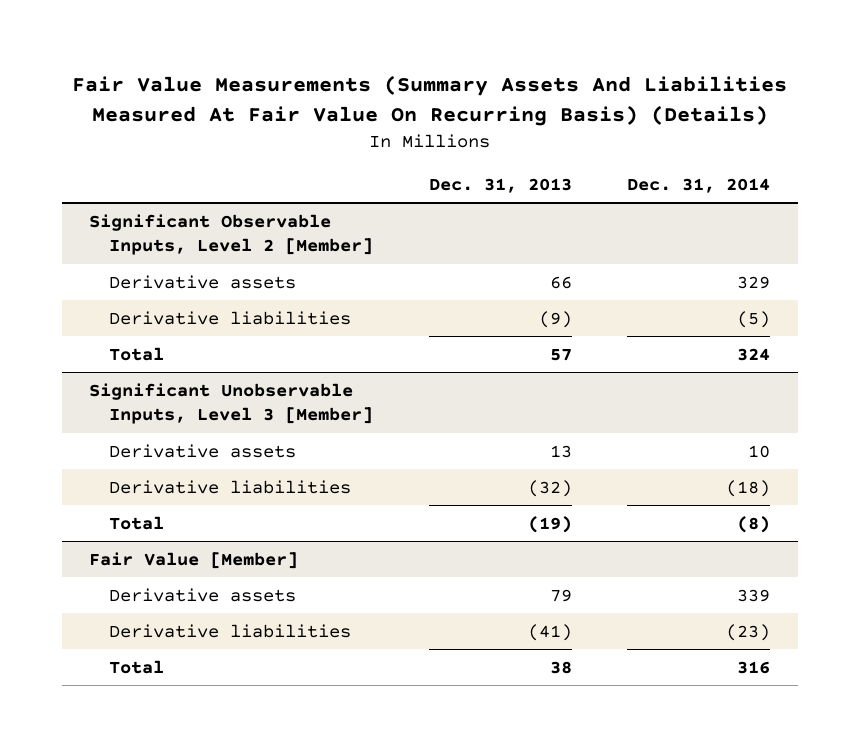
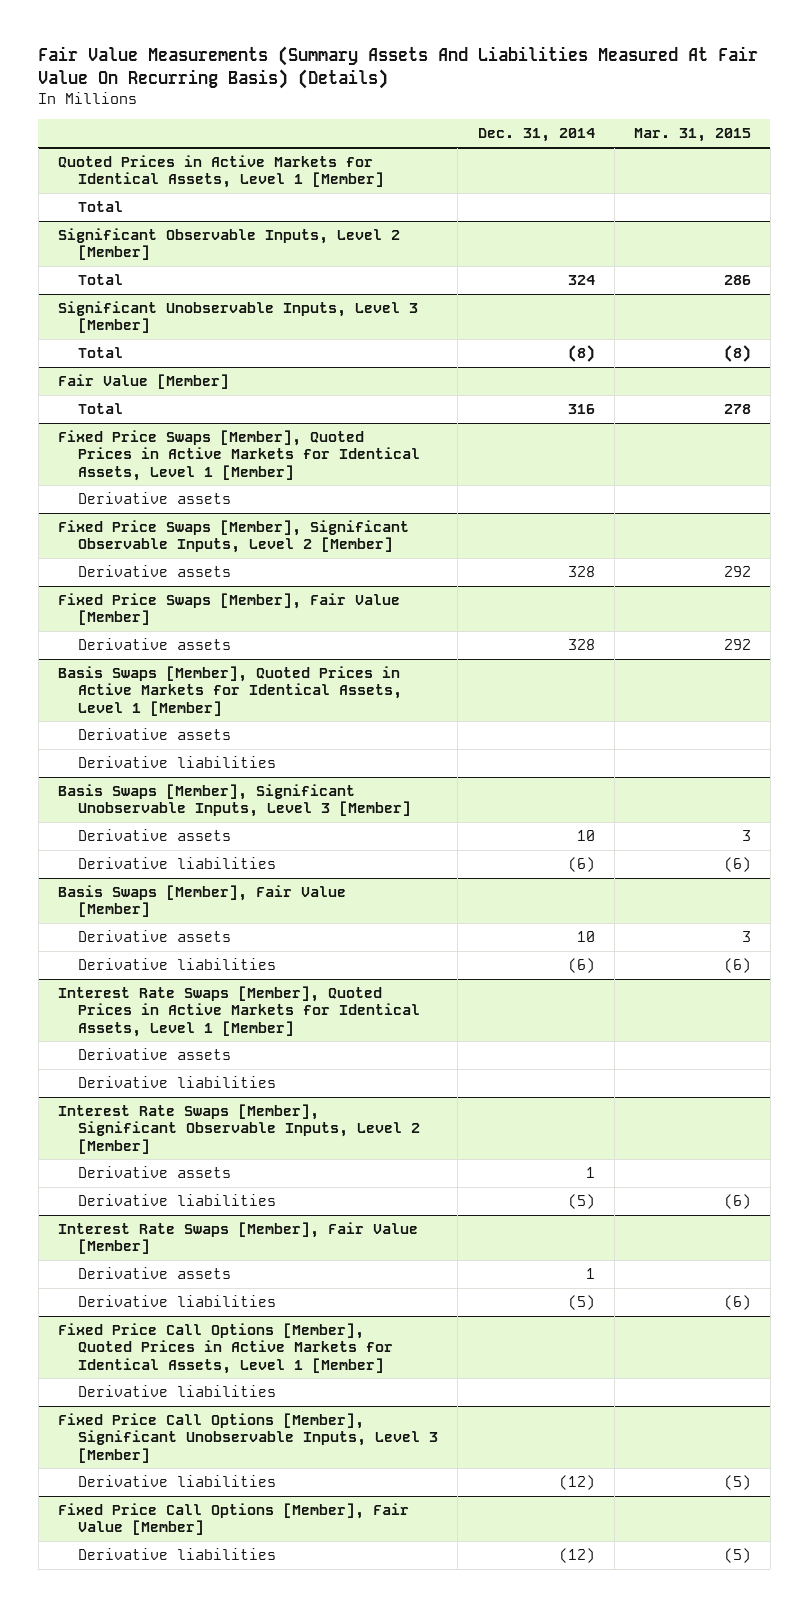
[428,177,572,193] Dec. 31, 2013 -> none
none -> [633,128,751,143] Mar. 31, 2015
none -> [57,155,385,189] Quoted Prices in Active Markets for Identical Assets, Level 1 [Member]
none -> [78,201,124,213] Total
[109,274,297,289] Derivative assets -> none
[109,310,352,325] Derivative liabilities -> none
[109,443,297,458] Derivative assets -> none
[109,479,352,494] Derivative liabilities -> none
[109,587,297,602] Derivative assets -> none
[109,623,352,638] Derivative liabilities -> none
none -> [57,430,421,481] Fixed Price Swaps [Member], Quoted Prices in Active Markets for Identical Assets, Level 1 [Member]
none -> [78,492,232,505] Derivative assets
none -> [57,520,409,554] Fixed Price Swaps [Member], Significant Observable Inputs, Level 2 [Member]
none -> [78,565,232,578] Derivative assets
none -> [57,593,400,626] Fixed Price Swaps [Member], Fair Value [Member]
none -> [78,638,232,651] Derivative assets
none -> [57,666,403,716] Basis Swaps [Member], Quoted Prices in Active Markets for Identical Assets, Level 1 [Member]
none -> [78,728,232,741] Derivative assets
none -> [78,756,277,769] Derivative liabilities
none -> [57,784,412,818] Basis Swaps [Member], Significant Unobservable Inputs, Level 3 [Member]
none -> [78,829,232,842] Derivative assets
none -> [78,857,277,870] Derivative liabilities
none -> [57,885,346,918] Basis Swaps [Member], Fair Value [Member]
none -> [78,930,232,943] Derivative assets
none -> [78,958,277,971] Derivative liabilities
none -> [57,986,421,1037] Interest Rate Swaps [Member], Quoted Prices in Active Markets for Identical Assets, Level 1 [Member]
none -> [78,1048,232,1061] Derivative assets
none -> [78,1076,277,1089] Derivative liabilities
none -> [57,1104,421,1154] Interest Rate Swaps [Member], Significant Observable Inputs, Level 2 [Member]
none -> [78,1166,232,1179] Derivative assets
none -> [78,1194,277,1207] Derivative liabilities
none -> [57,1222,418,1255] Interest Rate Swaps [Member], Fair Value [Member]
none -> [78,1267,232,1280] Derivative assets
none -> [78,1295,277,1308] Derivative liabilities
none -> [57,1323,394,1374] Fixed Price Call Options [Member], Quoted Prices in Active Markets for Identical Assets, Level 1 [Member]
none -> [78,1385,277,1398] Derivative liabilities
none -> [57,1413,439,1463] Fixed Price Call Options [Member], Significant Unobservable Inputs, Level 3 [Member]
none -> [78,1475,277,1488] Derivative liabilities
none -> [57,1503,409,1536] Fixed Price Call Options [Member], Fair Value [Member]
none -> [78,1548,277,1561] Derivative liabilities

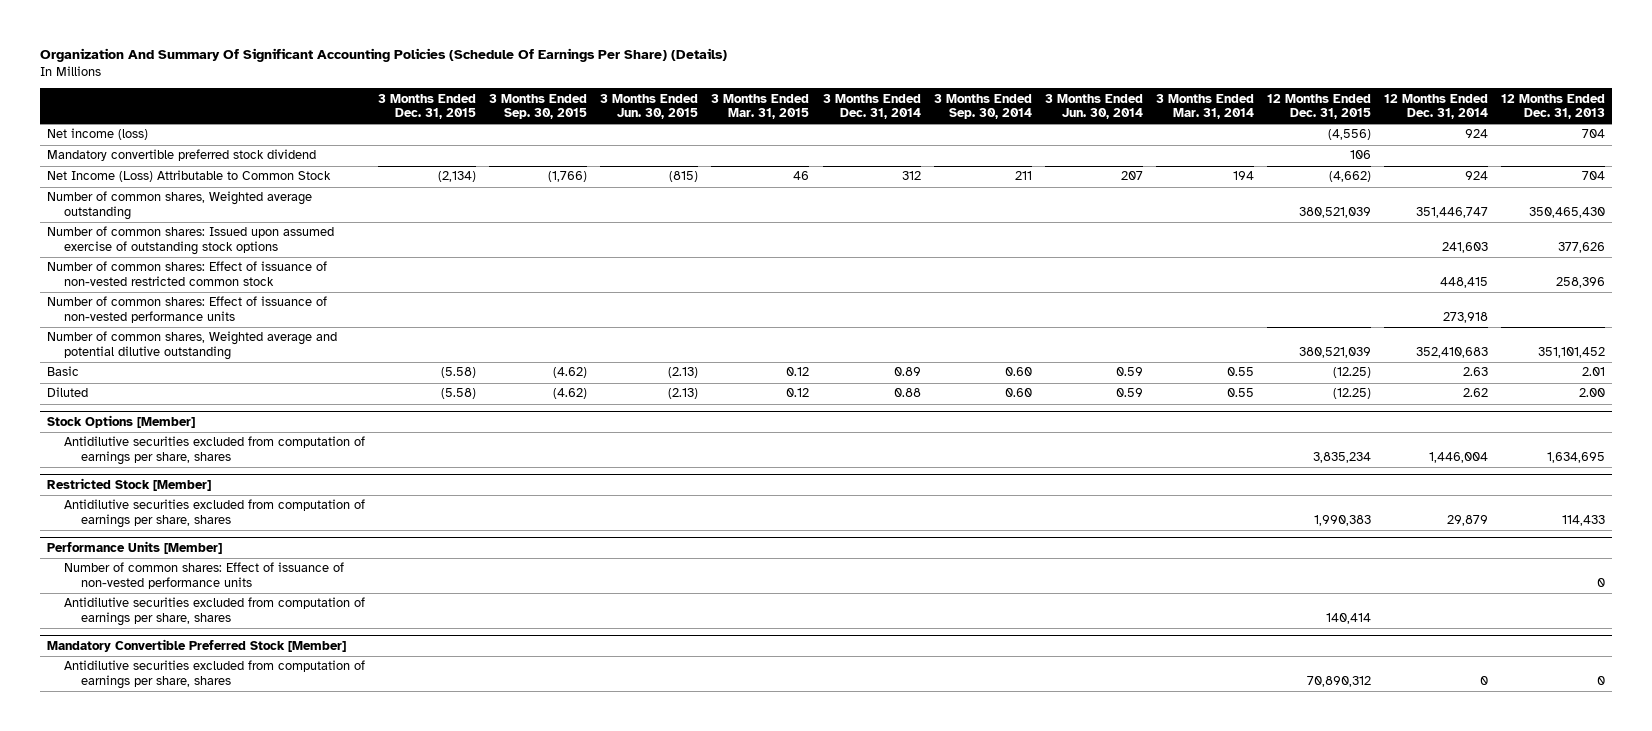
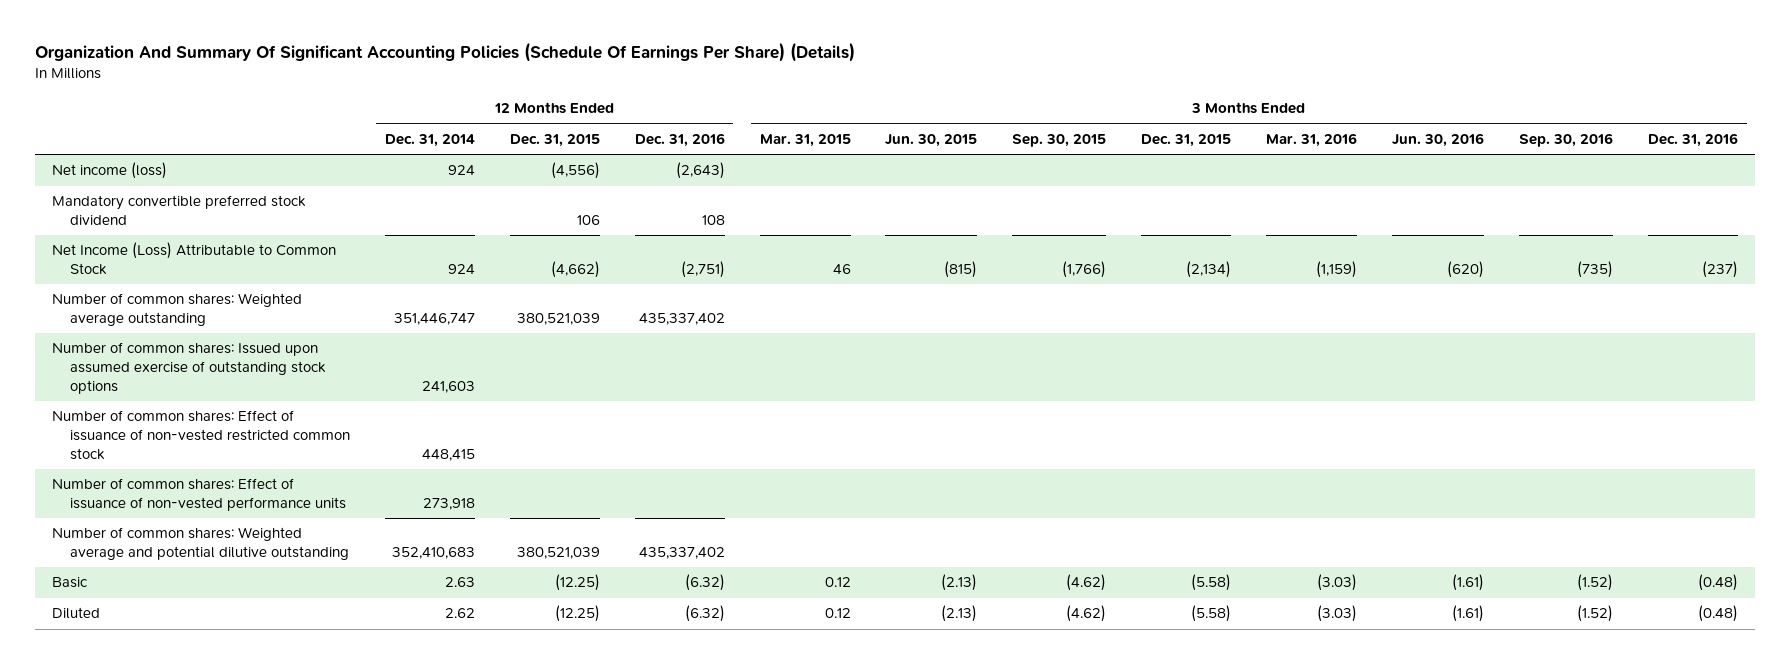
[822,93,921,120] 3 Months Ended Dec. 31, 2014 -> none
[933,93,1032,120] 3 Months Ended Sep. 30, 2014 -> none
[1044,93,1143,120] 3 Months Ended Jun. 30, 2014 -> none
[1155,93,1254,120] 3 Months Ended Mar. 31, 2014 -> none
[1501,93,1606,120] 12 Months Ended Dec. 31, 2013 -> none
none -> [634,132,725,147] Dec. 31, 2016
none -> [1266,132,1358,147] Mar. 31, 2016
none -> [1392,132,1485,147] Jun. 30, 2016
none -> [1519,132,1614,147] Sep. 30, 2016
none -> [1647,132,1738,147] Dec. 31, 2016
[46,191,312,220] Number of common shares, Weighted average outstanding -> [51,293,302,327] Number of common shares: Weighted average outstanding
[46,331,337,360] Number of common shares, Weighted average and potential dilutive outstanding -> [51,527,349,561] Number of common shares: Weighted average and potential dilutive outstanding
[46,414,195,428] Stock Options [Member] -> none
[63,436,365,465] Antidilutive securities excluded from computation of earnings per share, shares -> none
[46,477,211,491] Restricted Stock [Member] -> none
[63,499,365,528] Antidilutive securities excluded from computation of earnings per share, shares -> none
[46,540,222,554] Performance Units [Member] -> none
[63,562,344,589] Number of common shares: Effect of issuance of non-vested performance units -> none
[63,597,365,626] Antidilutive securities excluded from computation of earnings per share, shares -> none
[46,638,346,652] Mandatory Convertible Preferred Stock [Member] -> none
[63,660,365,689] Antidilutive securities excluded from computation of earnings per share, shares -> none

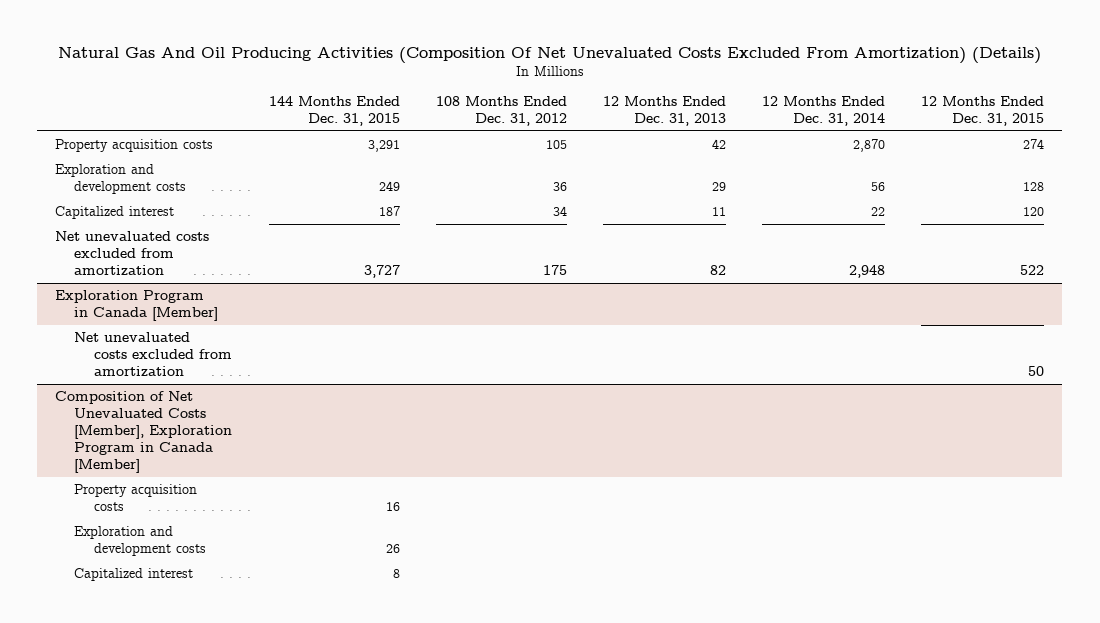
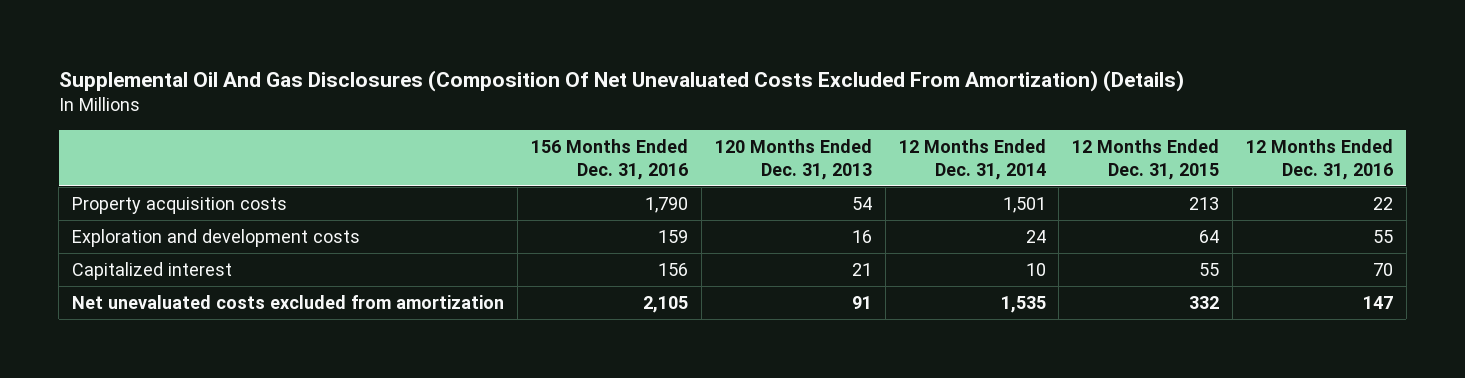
[57,46,1041,64] Natural Gas And Oil Producing Activities (Composition Of Net Unevaluated Costs Excluded From Amortization) (Details) -> [58,70,1184,93] Supplemental Oil And Gas Disclosures (Composition Of Net Unevaluated Costs Excluded From Amortization) (Details)
[268,96,400,127] 144 Months Ended Dec. 31, 2015 -> none
[435,96,567,127] 108 Months Ended Dec. 31, 2012 -> none
[603,96,727,127] 12 Months Ended Dec. 31, 2013 -> none
none -> [531,138,689,180] 156 Months Ended Dec. 31, 2016
none -> [714,138,872,180] 120 Months Ended Dec. 31, 2013
none -> [1246,138,1394,180] 12 Months Ended Dec. 31, 2016
[55,289,219,321] Exploration Program in Canada [Member] -> none
[74,331,232,376] Net unevaluated costs excluded from amortization -> none
[55,390,233,474] Composition of Net Unevaluated Costs [Member], Exploration Program in Canada [Member] -> none
[74,483,198,511] Property acquisition costs -> none
[74,525,206,556] Exploration and development costs -> none
[74,567,194,581] Capitalized interest -> none
[853,138,886,152] 2,870 -> [1002,196,1046,213] 1,501
[1023,138,1045,149] 274 -> [1189,196,1220,210] 213
[871,181,886,191] 56 -> [1025,229,1046,243] 24
[1023,181,1045,191] 128 -> [1199,229,1220,243] 64
[871,206,886,216] 22 -> [1025,262,1046,276] 10
[1023,206,1045,216] 120 -> [1199,262,1220,276] 55
[849,264,886,278] 2,948 -> [1000,295,1046,313] 1,535
[1020,264,1045,275] 522 -> [1189,295,1220,309] 332

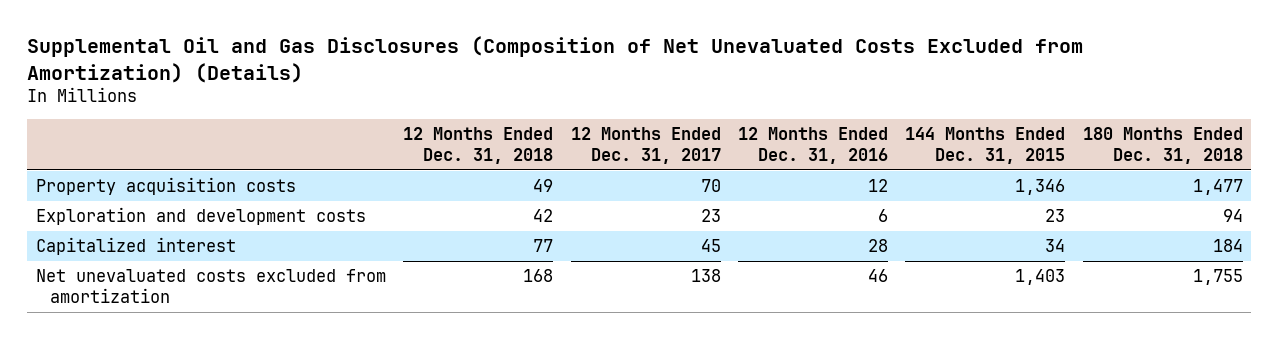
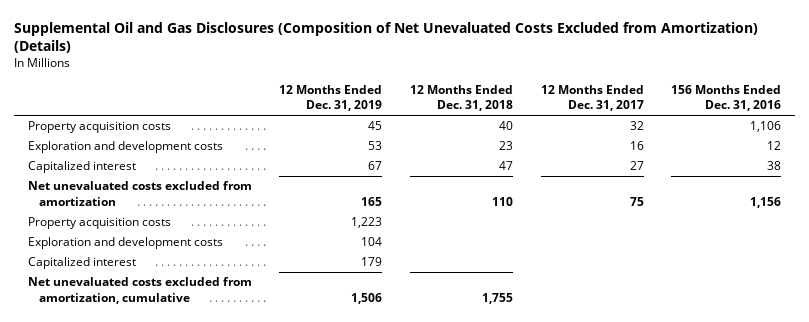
[737,127,888,165] 12 Months Ended Dec. 31, 2016 -> none
[905,127,1066,165] 144 Months Ended Dec. 31, 2015 -> none
[1082,127,1243,165] 180 Months Ended Dec. 31, 2018 -> none
none -> [279,84,383,112] 12 Months Ended Dec. 31, 2019
none -> [671,84,782,112] 156 Months Ended Dec. 31, 2016
[533,179,554,193] 49 -> [499,121,514,131] 40
[700,179,721,193] 70 -> [629,121,644,131] 32
[533,209,554,223] 42 -> [499,141,514,151] 23
[700,209,721,223] 23 -> [629,141,644,151] 16
[533,239,554,253] 77 -> [499,161,514,171] 47
[700,239,721,253] 45 -> [629,161,644,171] 27
[523,269,554,283] 168 -> [492,196,514,206] 110
[690,269,721,283] 138 -> [629,196,644,206] 75
none -> [27,217,171,230] Property acquisition costs
none -> [27,237,223,250] Exploration and development costs
none -> [27,257,136,270] Capitalized interest
none -> [27,277,252,304] Net unevaluated costs excluded from amortization, cumulative

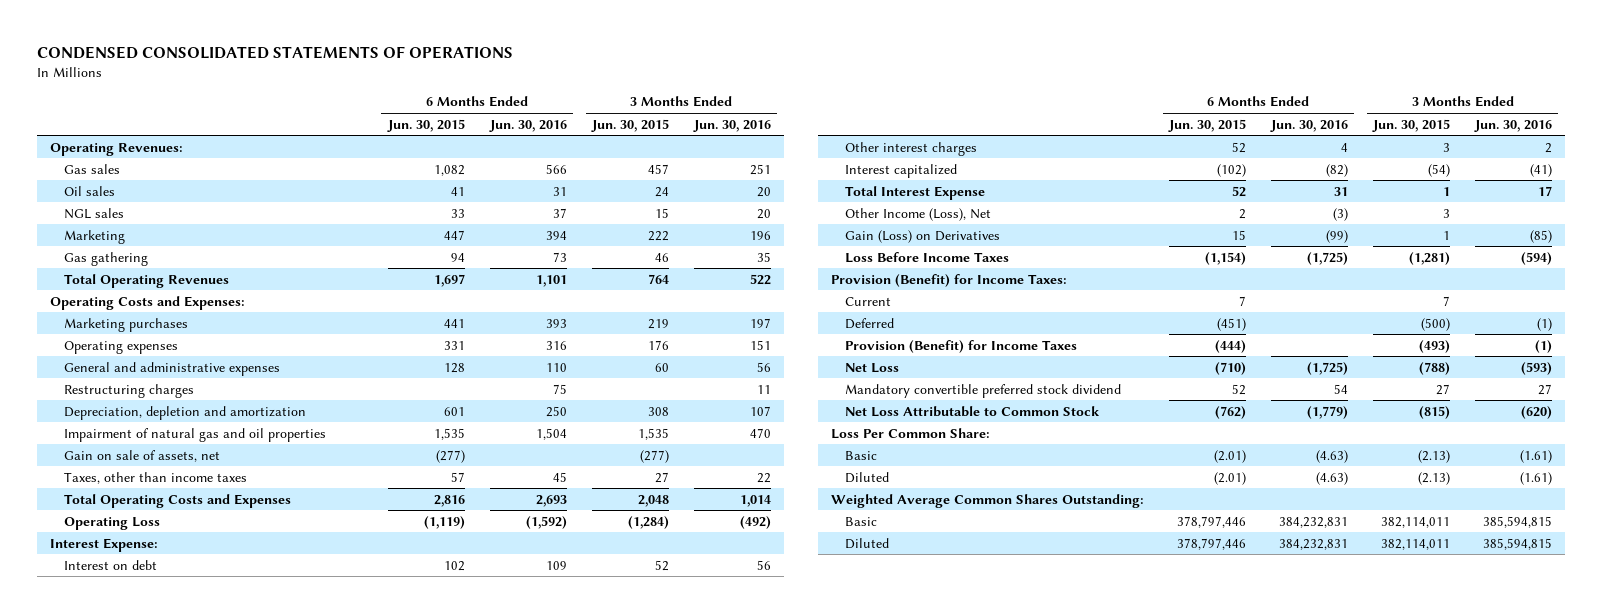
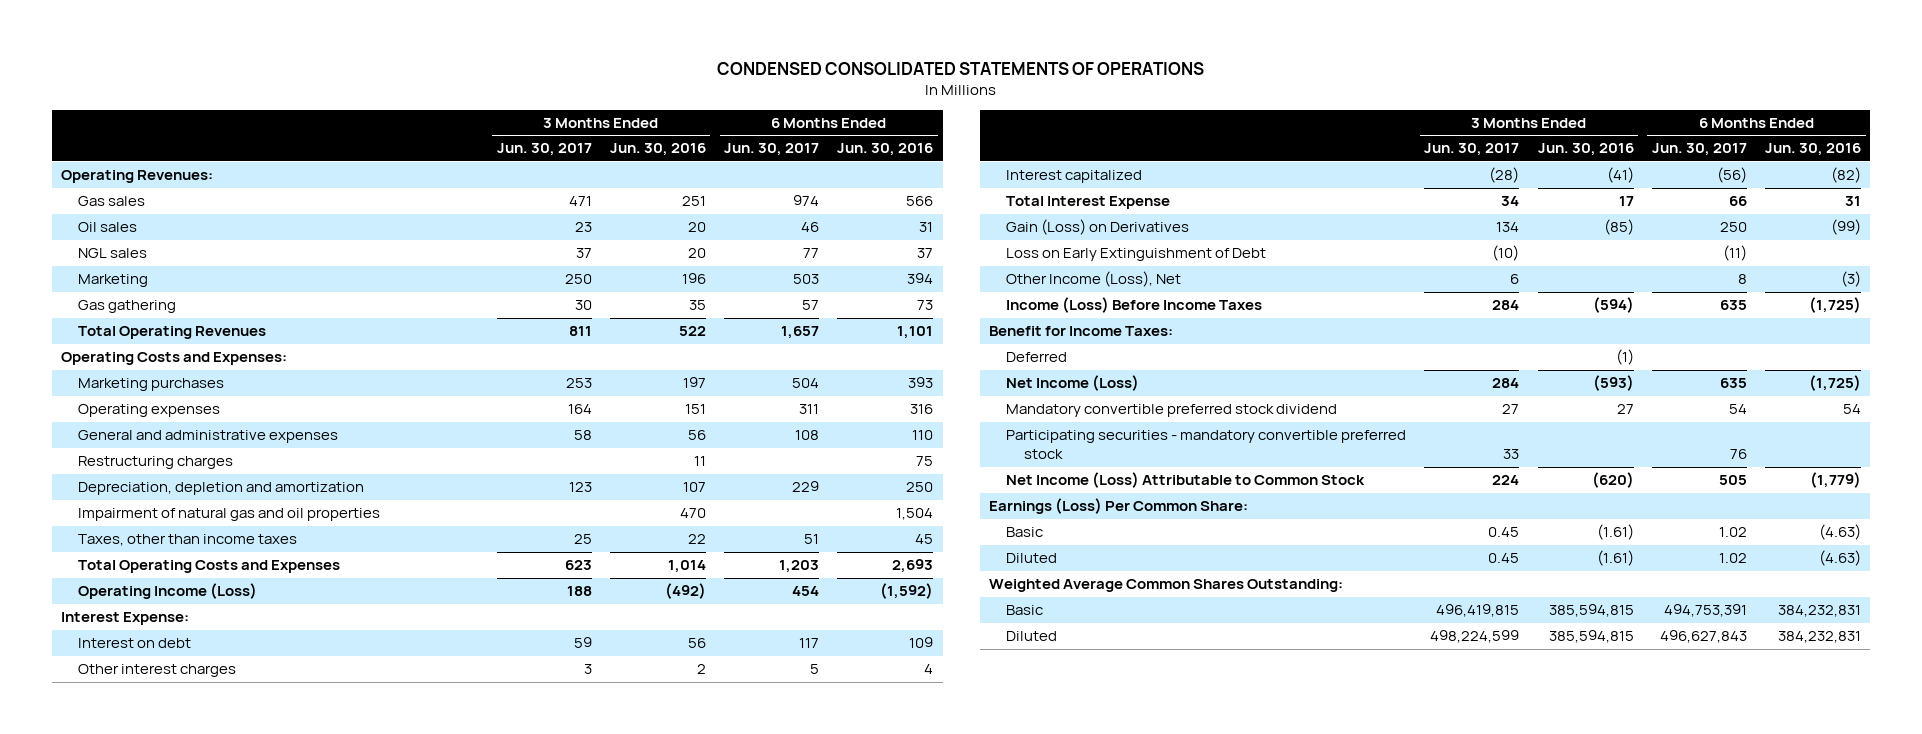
[386,118,465,132] Jun. 30, 2015 -> none
[590,118,669,132] Jun. 30, 2015 -> none
none -> [496,143,592,157] Jun. 30, 2017
none -> [724,143,820,157] Jun. 30, 2017
[63,449,220,462] Gain on sale of assets, net -> none
[63,516,160,530] Operating Loss -> [78,583,258,600] Operating Income (Loss)
[844,296,891,306] Current -> none
none -> [1006,248,1267,262] Loss on Early Extinguishment of Debt
[844,207,991,221] Other Income (Loss), Net -> [1006,271,1182,288] Other Income (Loss), Net
[844,251,1009,263] Loss Before Income Taxes -> [1006,297,1263,314] Income (Loss) Before Income Taxes
[830,273,1067,287] Provision (Benefit) for Income Taxes: -> [988,326,1173,337] Benefit for Income Taxes:
[844,339,1077,353] Provision (Benefit) for Income Taxes -> none
[844,362,899,373] Net Loss -> [1006,375,1140,392] Net Income (Loss)
none -> [1006,430,1407,460] Participating securities - mandatory convertible preferred stock
[844,405,1100,417] Net Loss Attributable to Common Stock -> [1006,472,1366,489] Net Income (Loss) Attributable to Common Stock
[830,427,990,439] Loss Per Common Share: -> [988,498,1248,515] Earnings (Loss) Per Common Share:

